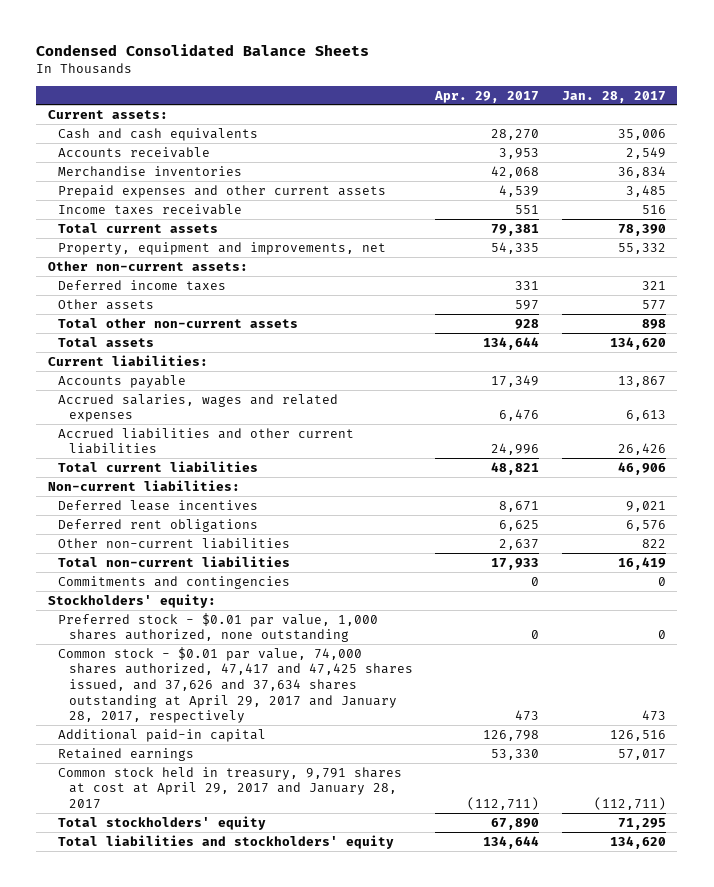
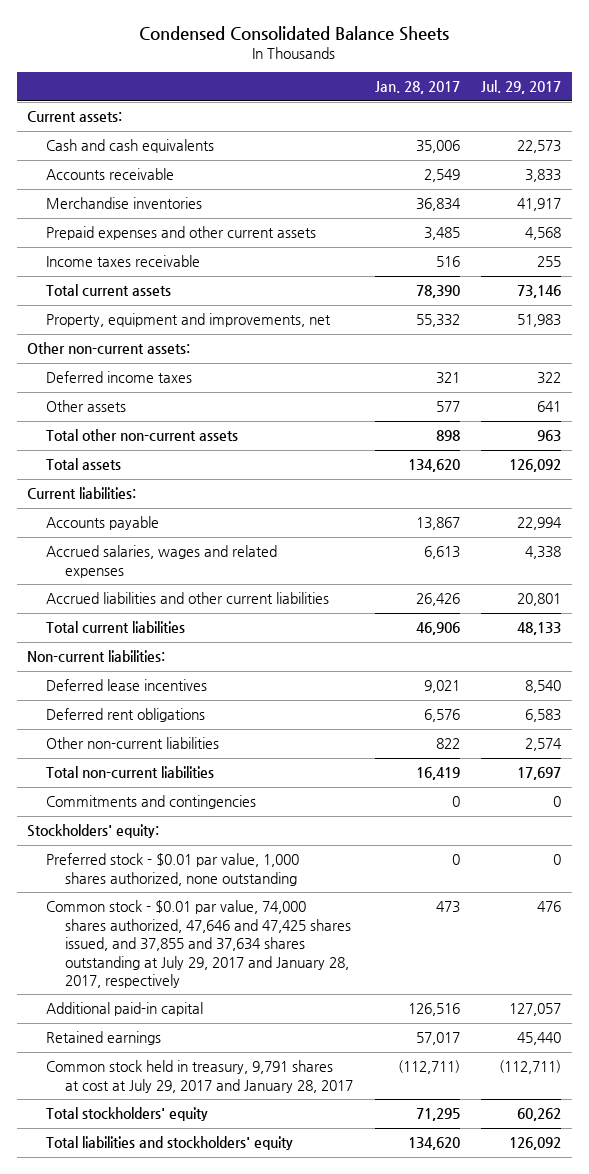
[434,90,540,103] Apr. 29, 2017 -> none
none -> [481,80,562,95] Jul. 29, 2017
[58,646,413,724] Common stock - $0.01 par value, 74,000 shares authorized, 47,417 and 47,425 shares issued, and 37,626 and 37,634 shares outstanding at April 29, 2017 and January 28, 2017, respectively -> [46,900,352,988] Common stock - $0.01 par value, 74,000 shares authorized, 47,646 and 47,425 shares issued, and 37,855 and 37,634 shares outstanding at July 29, 2017 and January 28, 2017, respectively
[58,766,403,809] Common stock held in treasury, 9,791 shares at cost at April 29, 2017 and January 28, 2017 -> [46,1060,354,1093] Common stock held in treasury, 9,791 shares at cost at July 29, 2017 and January 28, 2017

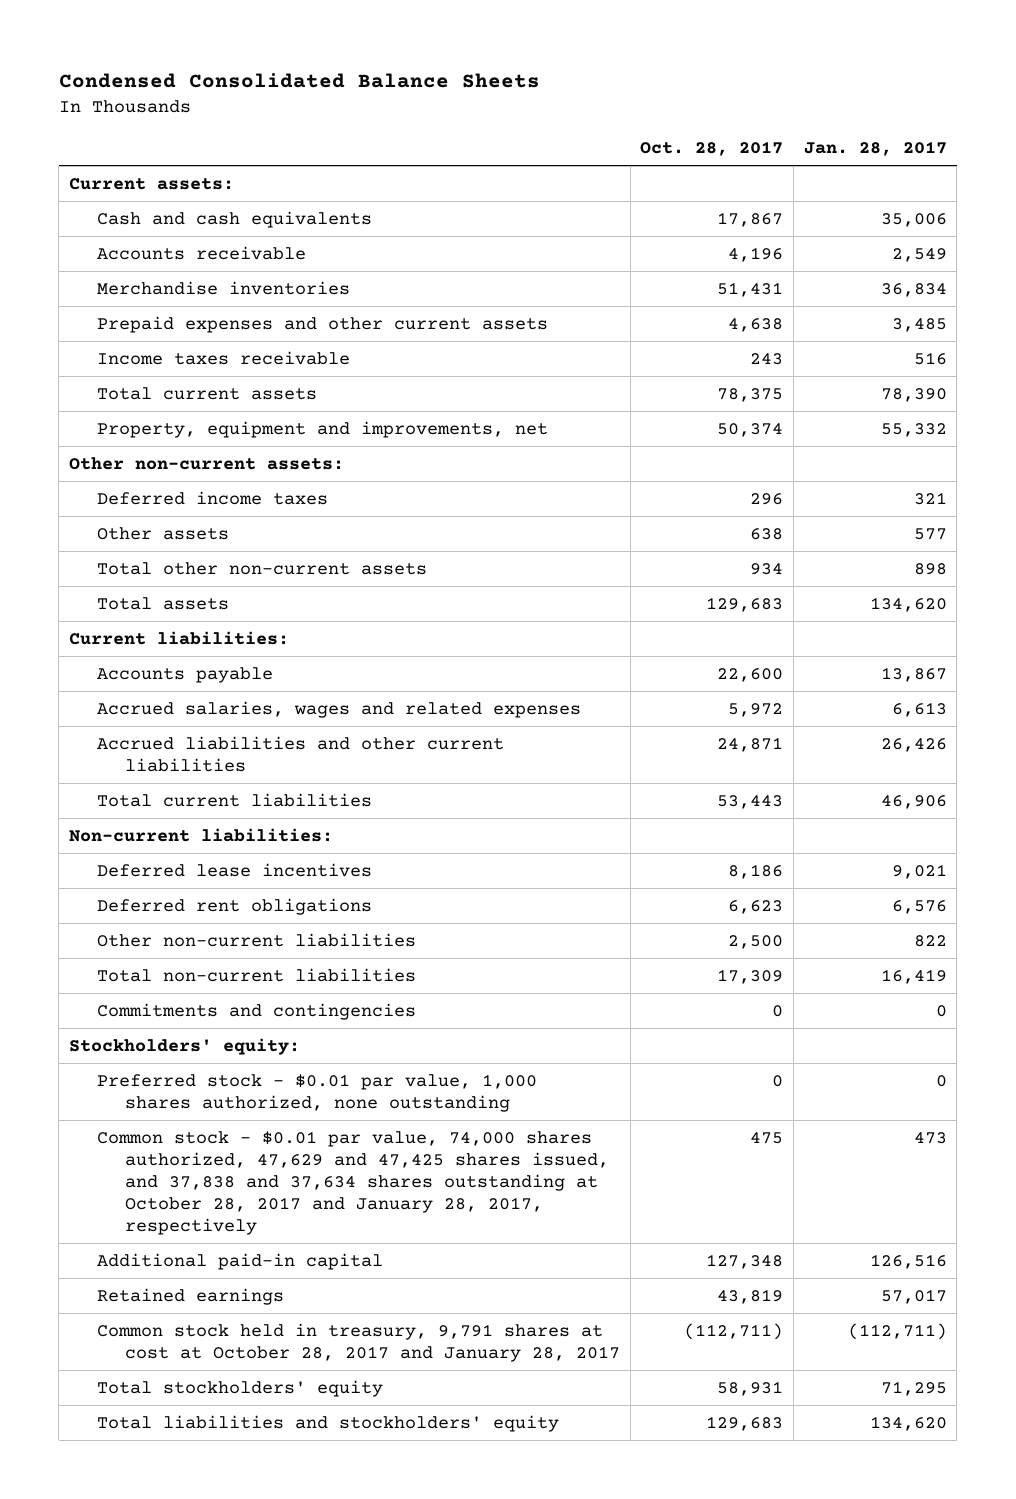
[481,80,562,95] Jul. 29, 2017 -> none
none -> [640,141,784,157] Oct. 28, 2017
[46,900,352,988] Common stock - $0.01 par value, 74,000 shares authorized, 47,646 and 47,425 shares issued, and 37,855 and 37,634 shares outstanding at July 29, 2017 and January 28, 2017, respectively -> [97,1130,610,1235] Common stock - $0.01 par value, 74,000 shares authorized, 47,629 and 47,425 shares issued, and 37,838 and 37,634 shares outstanding at October 28, 2017 and January 28, 2017, respectively
[46,1060,354,1093] Common stock held in treasury, 9,791 shares at cost at July 29, 2017 and January 28, 2017 -> [97,1322,621,1362] Common stock held in treasury, 9,791 shares at cost at October 28, 2017 and January 28, 2017

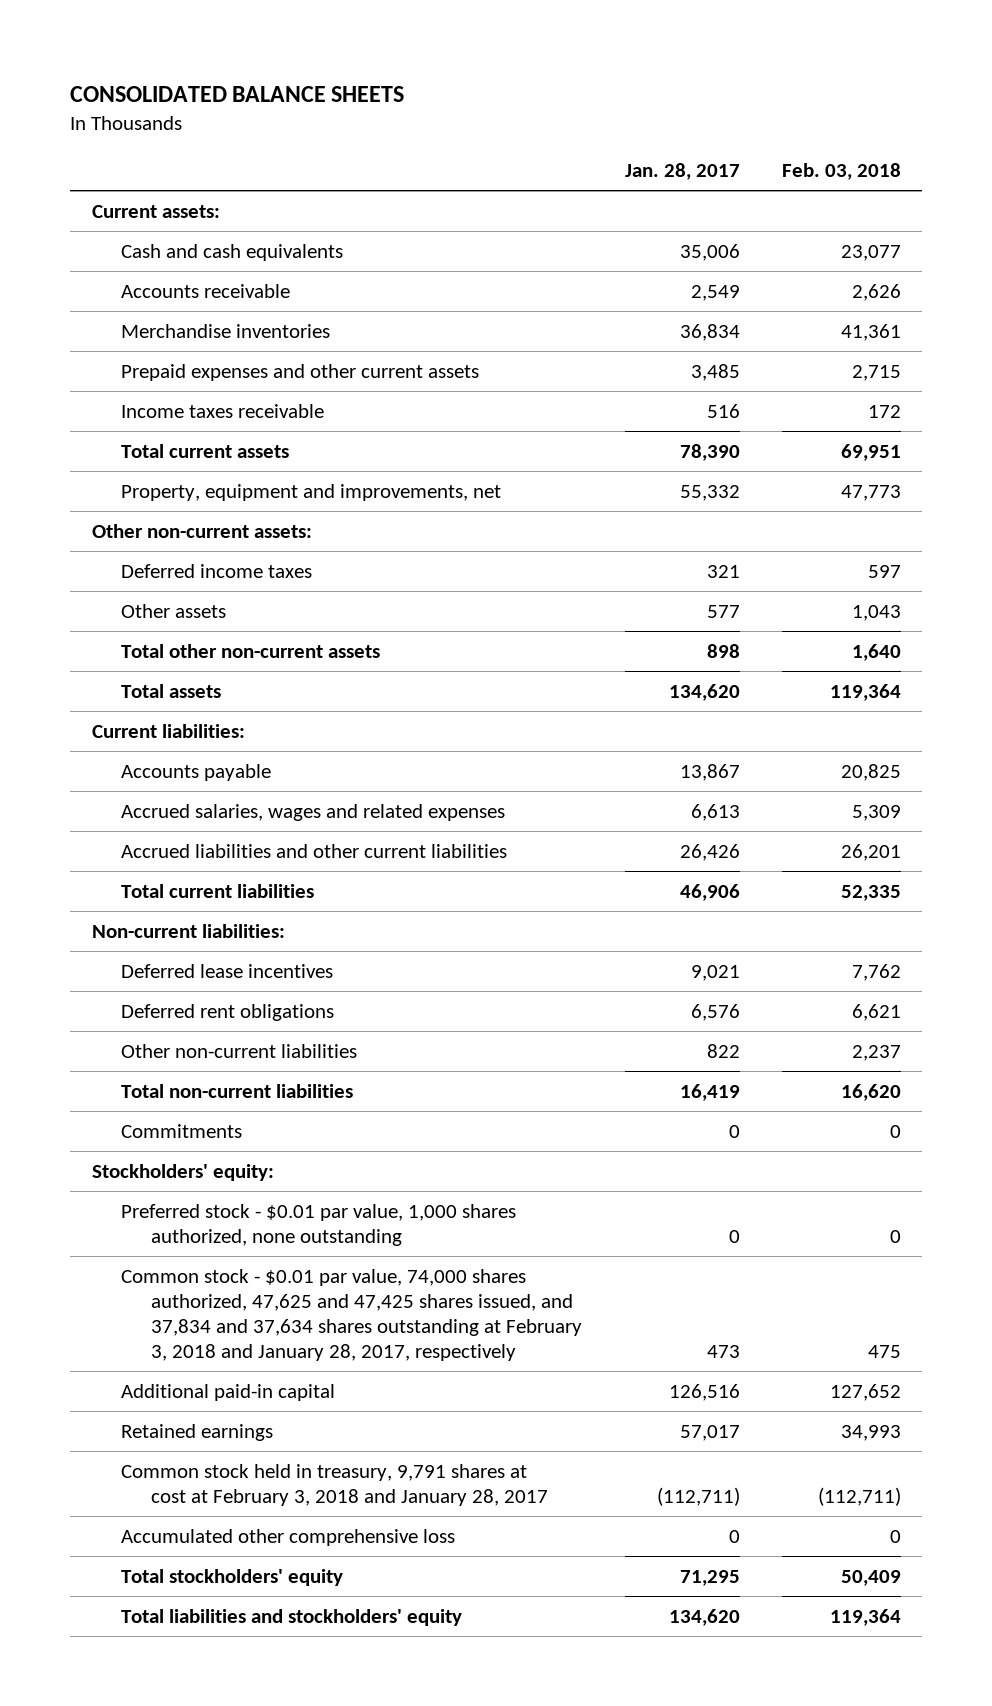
[58,73,540,89] Condensed Consolidated Balance Sheets -> [70,86,405,103] CONSOLIDATED BALANCE SHEETS
[640,141,784,157] Oct. 28, 2017 -> none
none -> [781,163,901,181] Feb. 03, 2018
[97,1002,417,1020] Commitments and contingencies -> [121,1123,243,1138] Commitments
[97,1130,610,1235] Common stock - $0.01 par value, 74,000 shares authorized, 47,629 and 47,425 shares issued, and 37,838 and 37,634 shares outstanding at October 28, 2017 and January 28, 2017, respectively -> [121,1268,583,1362] Common stock - $0.01 par value, 74,000 shares authorized, 47,625 and 47,425 shares issued, and 37,834 and 37,634 shares outstanding at February 3, 2018 and January 28, 2017, respectively
[97,1322,621,1362] Common stock held in treasury, 9,791 shares at cost at October 28, 2017 and January 28, 2017 -> [121,1463,549,1506] Common stock held in treasury, 9,791 shares at cost at February 3, 2018 and January 28, 2017
none -> [121,1528,456,1546] Accumulated other comprehensive loss

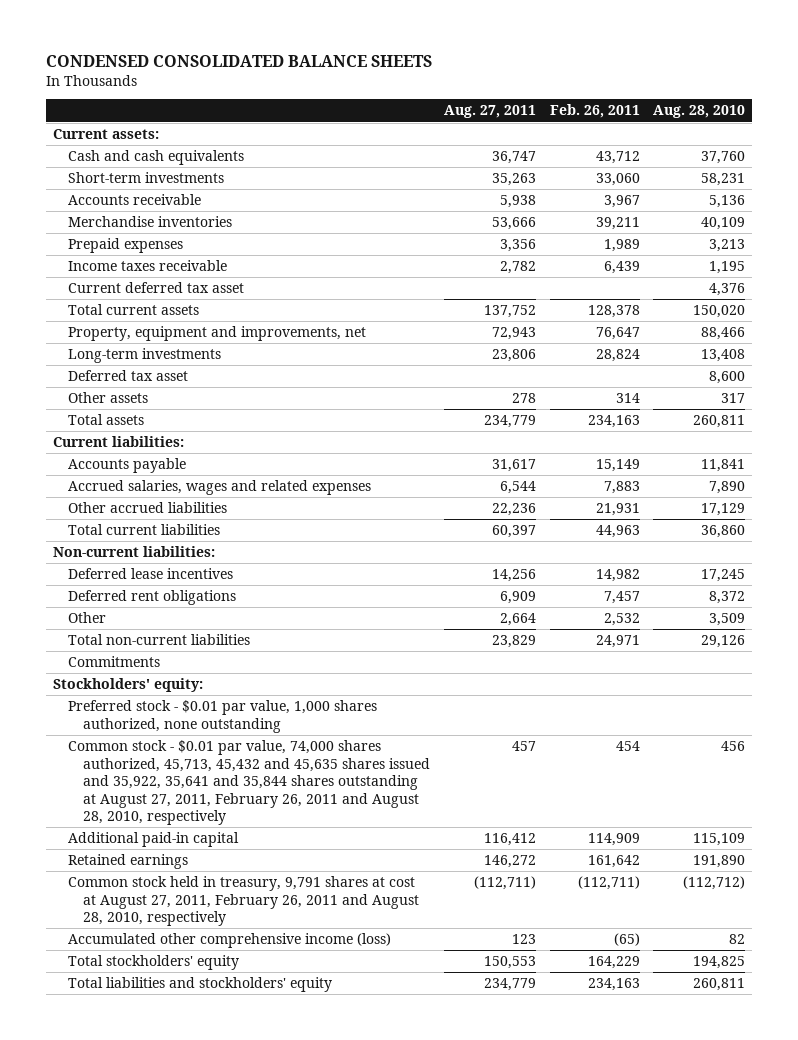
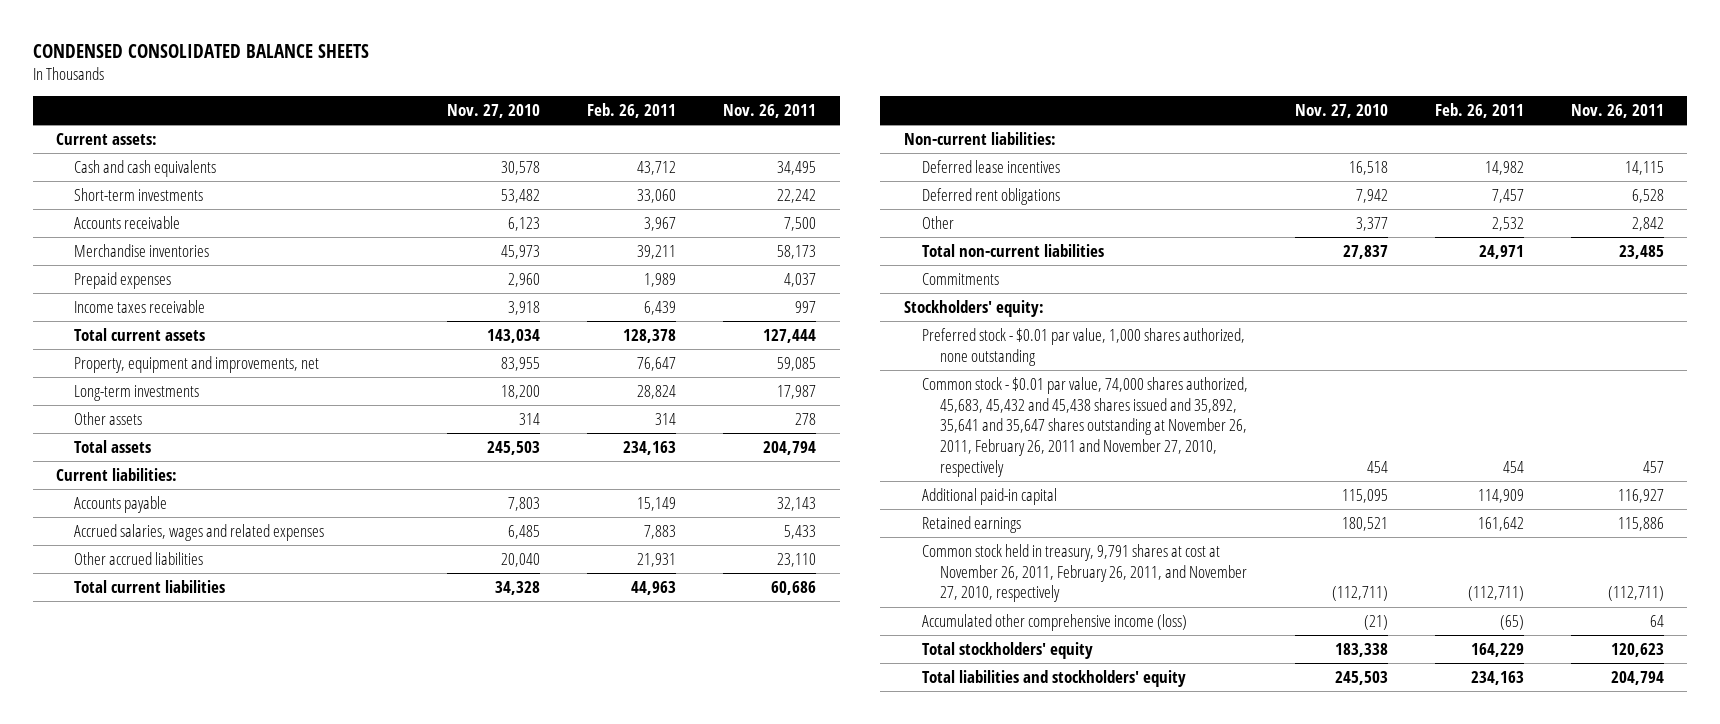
[443,105,536,119] Aug. 27, 2011 -> none
[653,105,746,119] Aug. 28, 2010 -> none
none -> [447,104,541,119] Nov. 27, 2010
none -> [723,104,817,119] Nov. 26, 2011
[67,281,244,293] Current deferred tax asset -> none
[67,369,188,381] Deferred tax asset -> none
[67,739,430,826] Common stock - $0.01 par value, 74,000 shares authorized, 45,713, 45,432 and 45,635 shares issued and 35,922, 35,641 and 35,844 shares outstanding at August 27, 2011, February 26, 2011 and August 28, 2010, respectively -> [921,376,1248,478] Common stock - $0.01 par value, 74,000 shares authorized, 45,683, 45,432 and 45,438 shares issued and 35,892, 35,641 and 35,647 shares outstanding at November 26, 2011, February 26, 2011 and November 27, 2010, respectively
[67,875,419,927] Common stock held in treasury, 9,791 shares at cost at August 27, 2011, February 26, 2011 and August 28, 2010, respectively -> [921,543,1247,603] Common stock held in treasury, 9,791 shares at cost at November 26, 2011, February 26, 2011, and November 27, 2010, respectively

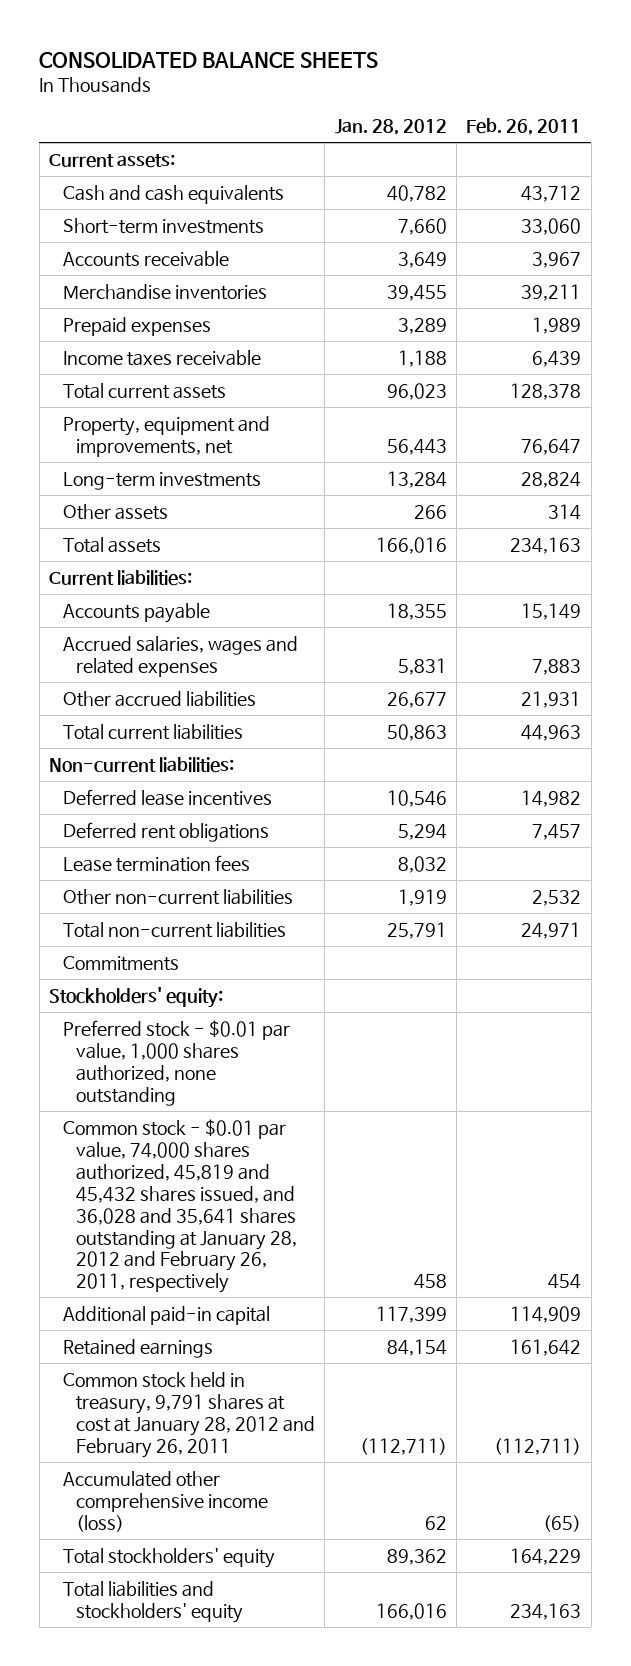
[32,44,369,59] CONDENSED CONSOLIDATED BALANCE SHEETS -> [39,52,379,69] CONSOLIDATED BALANCE SHEETS
[447,104,541,119] Nov. 27, 2010 -> none
[723,104,817,119] Nov. 26, 2011 -> none
none -> [334,119,447,136] Jan. 28, 2012
none -> [62,855,250,873] Lease termination fees
[921,215,954,229] Other -> [62,889,293,906] Other non-current liabilities
[921,376,1248,478] Common stock - $0.01 par value, 74,000 shares authorized, 45,683, 45,432 and 45,438 shares issued and 35,892, 35,641 and 35,647 shares outstanding at November 26, 2011, February 26, 2011 and November 27, 2010, respectively -> [62,1119,298,1294] Common stock - $0.01 par value, 74,000 shares authorized, 45,819 and 45,432 shares issued, and 36,028 and 35,641 shares outstanding at January 28, 2012 and February 26, 2011, respectively
[921,543,1247,603] Common stock held in treasury, 9,791 shares at cost at November 26, 2011, February 26, 2011, and November 27, 2010, respectively -> [62,1372,316,1458] Common stock held in treasury, 9,791 shares at cost at January 28, 2012 and February 26, 2011

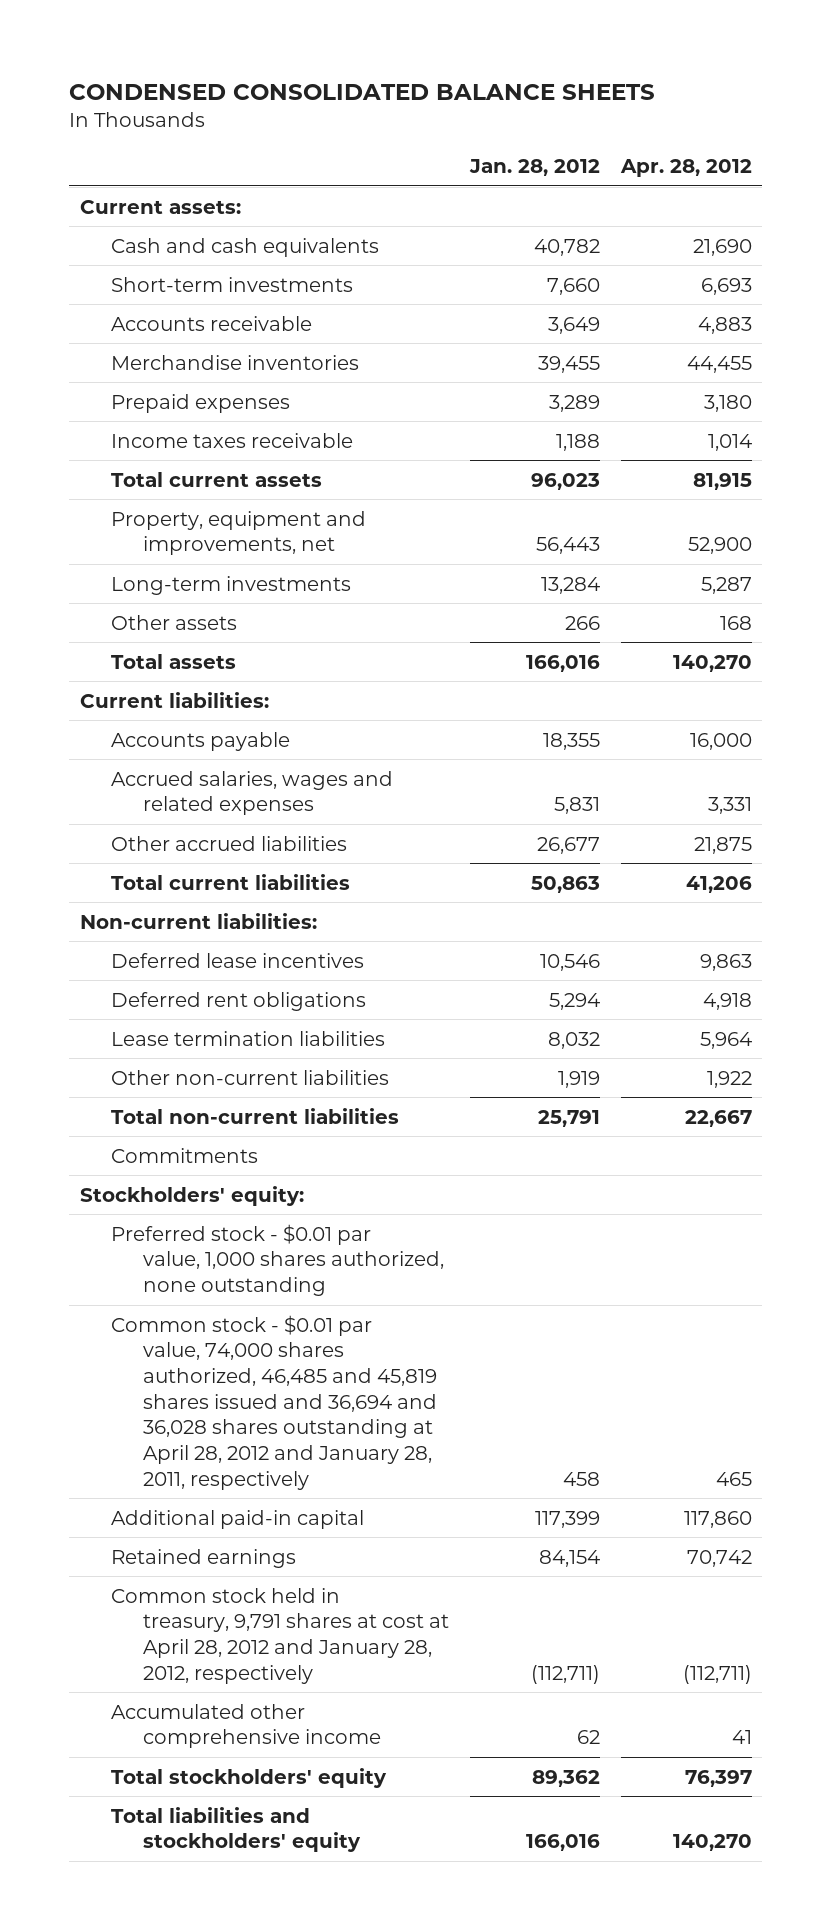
[39,52,379,69] CONSOLIDATED BALANCE SHEETS -> [69,84,656,101] CONDENSED CONSOLIDATED BALANCE SHEETS
[466,118,582,136] Feb. 26, 2011 -> none
none -> [619,159,752,178] Apr. 28, 2012
[62,855,250,873] Lease termination fees -> [111,1030,386,1046] Lease termination liabilities
[62,1119,298,1294] Common stock - $0.01 par value, 74,000 shares authorized, 45,819 and 45,432 shares issued, and 36,028 and 35,641 shares outstanding at January 28, 2012 and February 26, 2011, respectively -> [111,1314,438,1490] Common stock - $0.01 par value, 74,000 shares authorized, 46,485 and 45,819 shares issued and 36,694 and 36,028 shares outstanding at April 28, 2012 and January 28, 2011, respectively
[62,1372,316,1458] Common stock held in treasury, 9,791 shares at cost at January 28, 2012 and February 26, 2011 -> [111,1587,450,1684] Common stock held in treasury, 9,791 shares at cost at April 28, 2012 and January 28, 2012, respectively
[62,1471,269,1532] Accumulated other comprehensive income (loss) -> [111,1703,382,1749] Accumulated other comprehensive income

